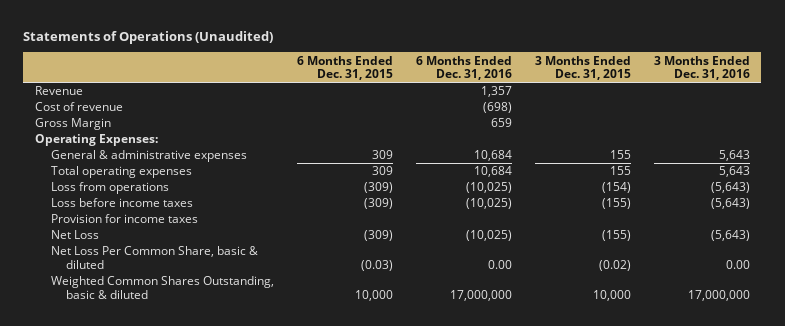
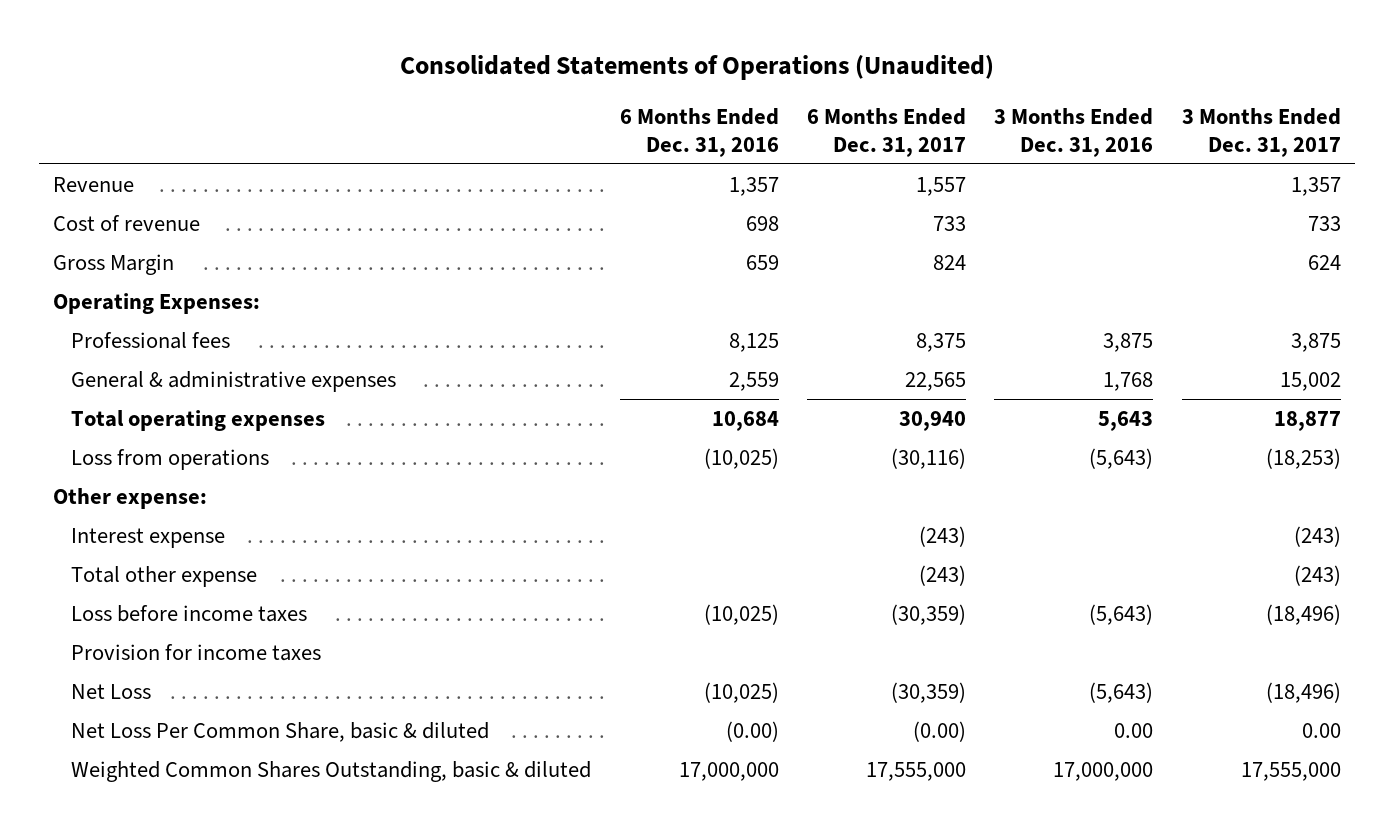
[23,30,274,44] Statements of Operations (Unaudited) -> [400,55,995,81] Consolidated Statements of Operations (Unaudited)
[296,55,393,81] 6 Months Ended Dec. 31, 2015 -> none
[534,55,631,81] 3 Months Ended Dec. 31, 2015 -> none
none -> [807,107,967,157] 6 Months Ended Dec. 31, 2017
none -> [1181,107,1341,157] 3 Months Ended Dec. 31, 2017
[482,102,512,114] (698) -> [745,216,779,232] 698
none -> [71,332,231,350] Professional fees
[473,150,512,162] 10,684 -> [728,372,779,392] 2,559
[718,150,750,162] 5,643 -> [1103,372,1154,392] 1,768
none -> [53,488,208,510] Other expense:
none -> [71,528,226,549] Interest expense
none -> [71,566,258,588] Total other expense
[487,259,512,269] 0.00 -> [725,721,779,743] (0.00)

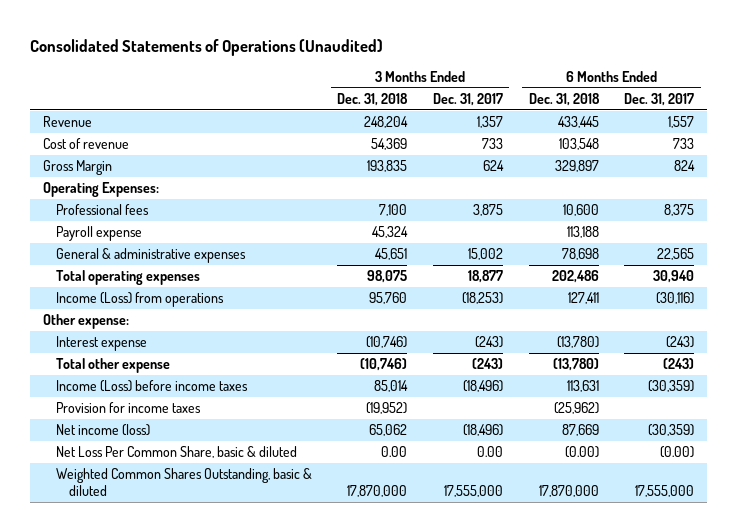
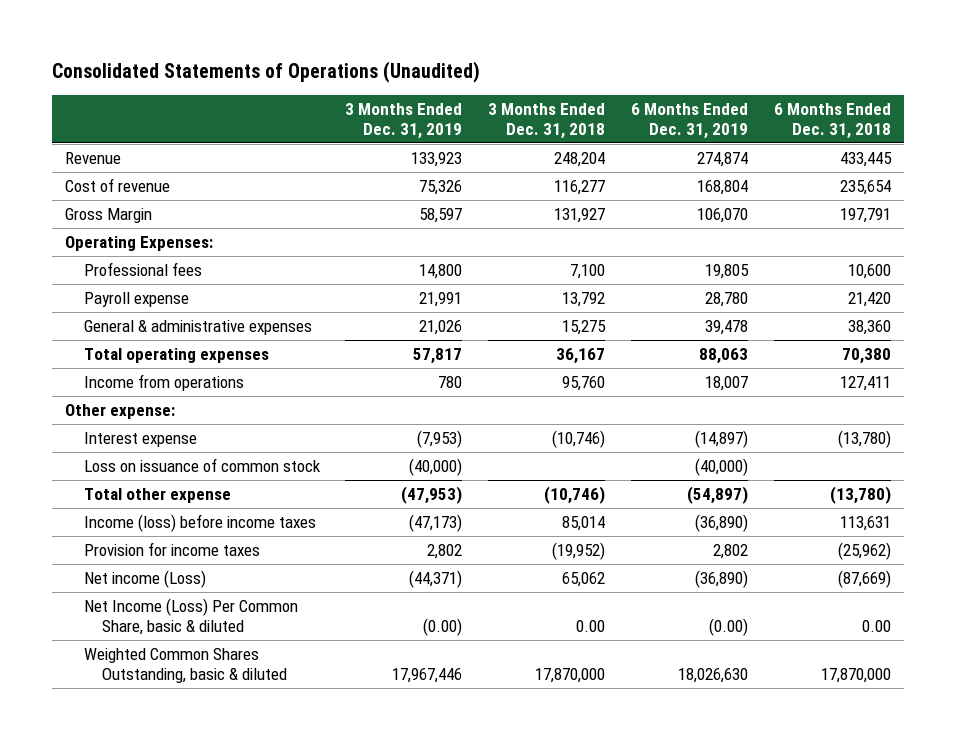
[433,93,504,107] Dec. 31, 2017 -> none
[624,93,695,107] Dec. 31, 2017 -> none
none -> [345,103,463,139] 3 Months Ended Dec. 31, 2019
none -> [631,103,749,139] 6 Months Ended Dec. 31, 2019
[371,138,408,151] 54,369 -> [554,180,606,196] 116,277
[558,138,599,151] 103,548 -> [839,180,891,196] 235,654
[367,160,408,173] 193,835 -> [554,208,606,224] 131,927
[554,160,599,173] 329,897 -> [839,208,891,224] 197,791
[372,226,409,239] 45,324 -> [562,292,606,308] 13,792
[566,226,599,239] 113,188 -> [847,292,891,308] 21,420
[375,248,408,261] 45,651 -> [562,320,607,336] 15,275
[561,248,599,261] 78,698 -> [847,320,891,336] 38,360
[367,270,408,284] 98,075 -> [556,348,606,365] 36,167
[551,270,599,284] 202,486 -> [841,348,891,365] 70,380
[55,292,224,308] Income (Loss) from operations -> [83,374,244,392] Income from operations
none -> [83,458,321,473] Loss on issuance of common stock
[55,380,248,393] Income (Loss) before income taxes -> [83,514,316,533] Income (loss) before income taxes
[55,424,150,437] Net income (loss) -> [83,570,206,589] Net income (Loss)
[561,424,599,437] 87,669 -> [837,570,891,589] (87,669)
[55,446,297,459] Net Loss Per Common Share, basic & diluted -> [83,598,298,635] Net Income (Loss) Per Common Share, basic & diluted
[564,446,599,459] (0.00) -> [861,619,891,632] 0.00

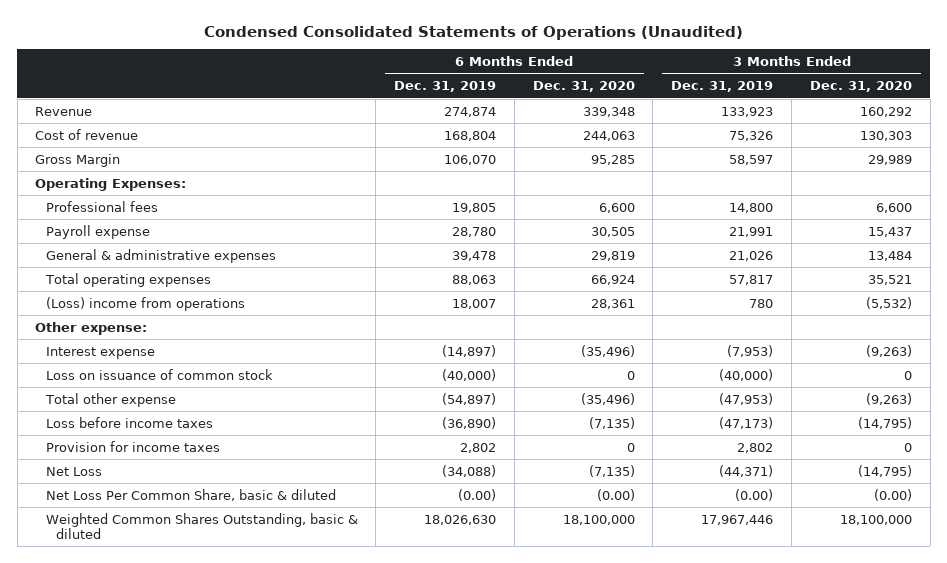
[52,61,481,84] Consolidated Statements of Operations (Unaudited) -> [203,25,743,40] Condensed Consolidated Statements of Operations (Unaudited)
[488,103,606,139] 3 Months Ended Dec. 31, 2018 -> none
[773,103,891,139] 6 Months Ended Dec. 31, 2018 -> none
none -> [532,81,635,93] Dec. 31, 2020
none -> [809,81,912,93] Dec. 31, 2020
[83,374,244,392] Income from operations -> [45,296,245,311] (Loss) income from operations
[83,514,316,533] Income (loss) before income taxes -> [45,416,213,428] Loss before income taxes
[83,570,206,589] Net income (Loss) -> [45,466,102,476] Net Loss
[695,570,749,589] (36,890) -> [442,464,497,477] (34,088)
[83,598,298,635] Net Income (Loss) Per Common Share, basic & diluted -> [45,488,336,501] Net Loss Per Common Share, basic & diluted

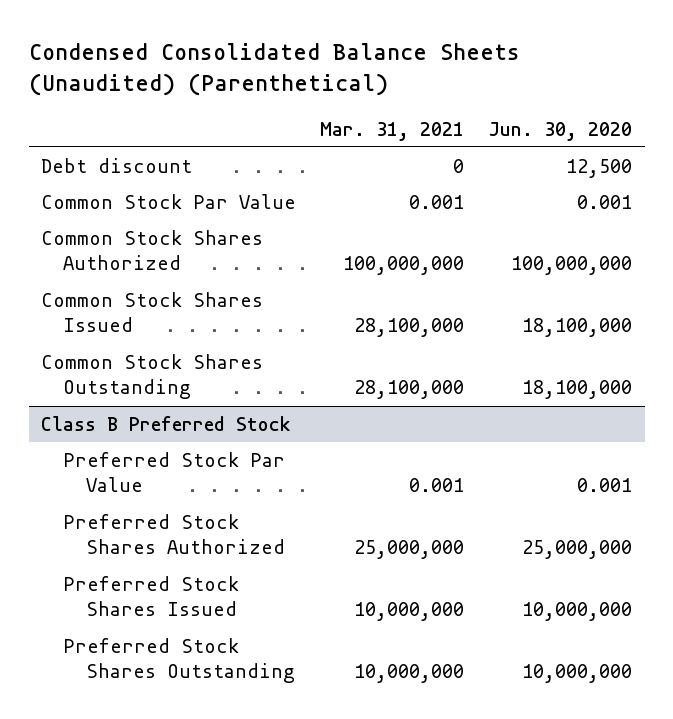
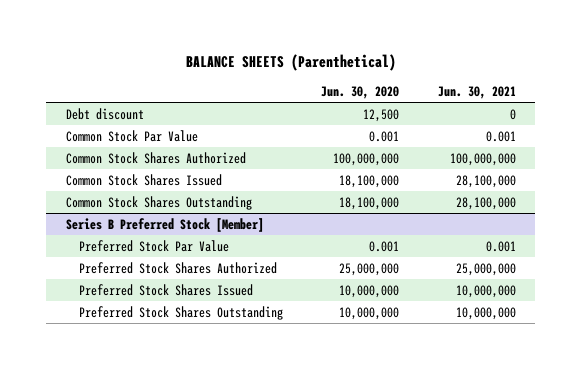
[28,42,520,96] Condensed Consolidated Balance Sheets (Unaudited) (Parenthetical) -> [185,53,396,71] BALANCE SHEETS (Parenthetical)
[320,121,465,141] Mar. 31, 2021 -> none
none -> [438,85,517,99] Jun. 30, 2021
[40,415,291,431] Class B Preferred Stock -> [65,217,264,232] Series B Preferred Stock [Member]

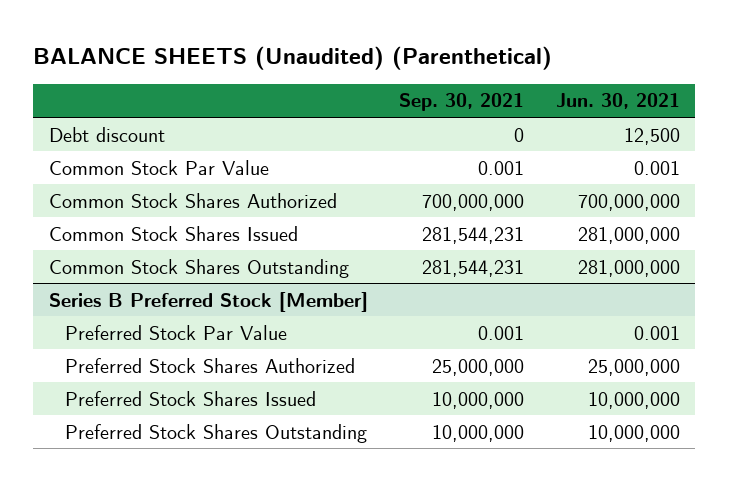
[185,53,396,71] BALANCE SHEETS (Parenthetical) -> [33,46,553,71] BALANCE SHEETS (Unaudited) (Parenthetical)
[321,85,400,99] Jun. 30, 2020 -> none
none -> [399,93,525,112] Sep. 30, 2021
[510,108,517,120] 0 -> [623,127,680,145] 12,500
[450,152,517,166] 100,000,000 -> [577,193,680,211] 700,000,000
[456,174,517,188] 28,100,000 -> [577,226,680,244] 281,000,000
[456,196,517,210] 28,100,000 -> [577,259,680,277] 281,000,000

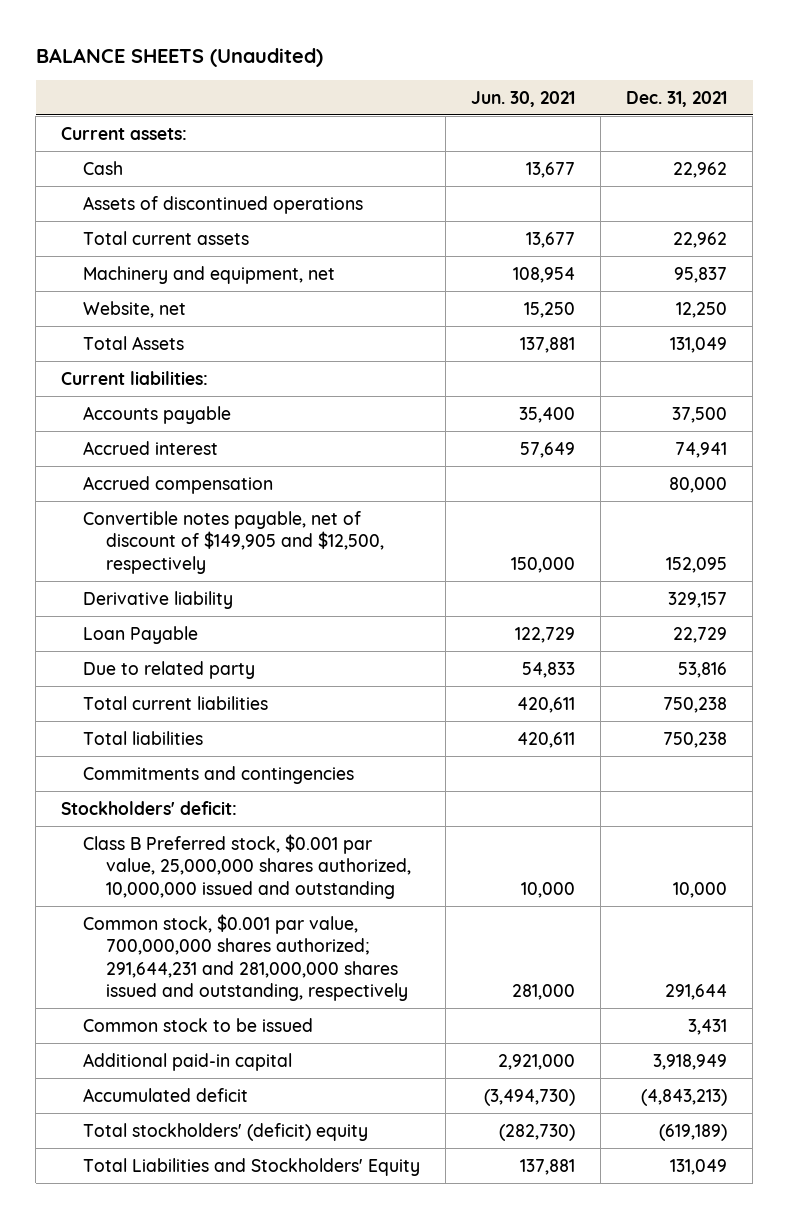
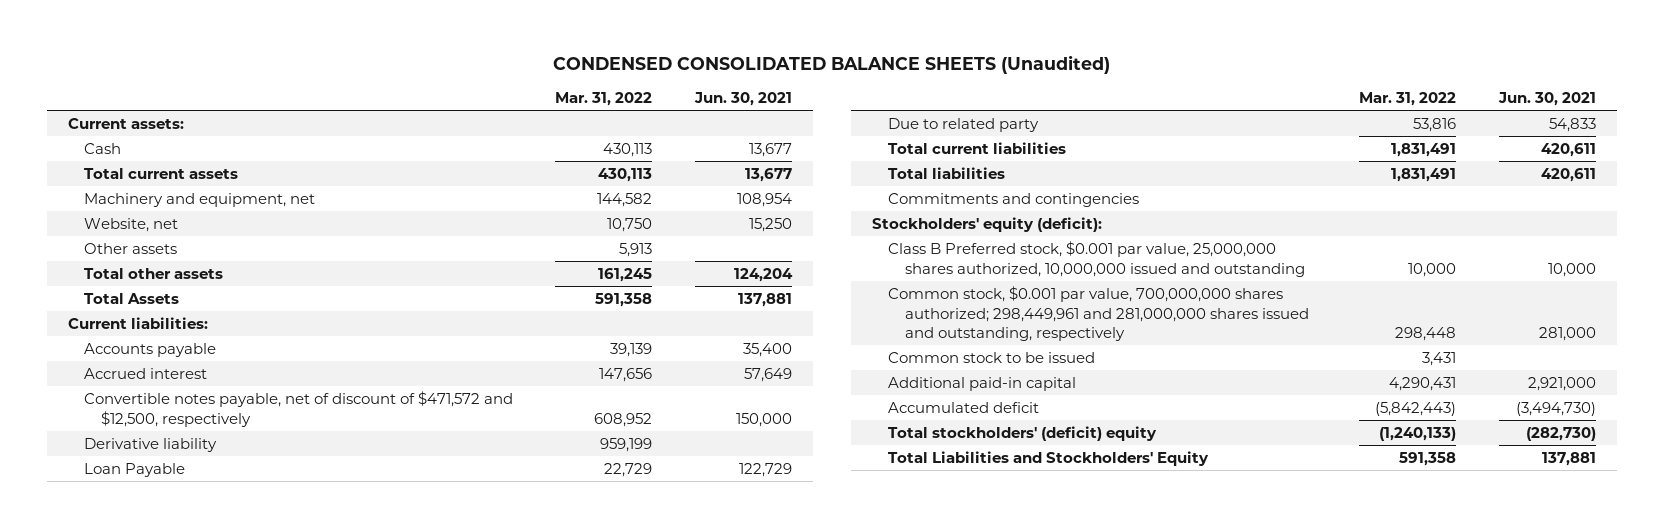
[35,47,323,67] BALANCE SHEETS (Unaudited) -> [552,55,1110,75] CONDENSED CONSOLIDATED BALANCE SHEETS (Unaudited)
[626,90,728,107] Dec. 31, 2021 -> none
none -> [555,92,653,107] Mar. 31, 2022
[83,195,364,214] Assets of discontinued operations -> none
none -> [84,242,178,254] Other assets
none -> [84,267,224,279] Total other assets
[83,475,274,494] Accrued compensation -> none
[83,510,384,574] Convertible notes payable, net of discount of $149,905 and $12,500, respectively -> [84,390,514,427] Convertible notes payable, net of discount of $471,572 and $12,500, respectively
[61,800,238,815] Stockholders' deficit: -> [871,216,1102,232] Stockholders' equity (deficit):
[83,913,408,1001] Common stock, $0.001 par value, 700,000,000 shares authorized; 291,644,231 and 281,000,000 shares issued and outstanding, respectively -> [888,285,1309,342] Common stock, $0.001 par value, 700,000,000 shares authorized; 298,449,961 and 281,000,000 shares issued and outstanding, respectively

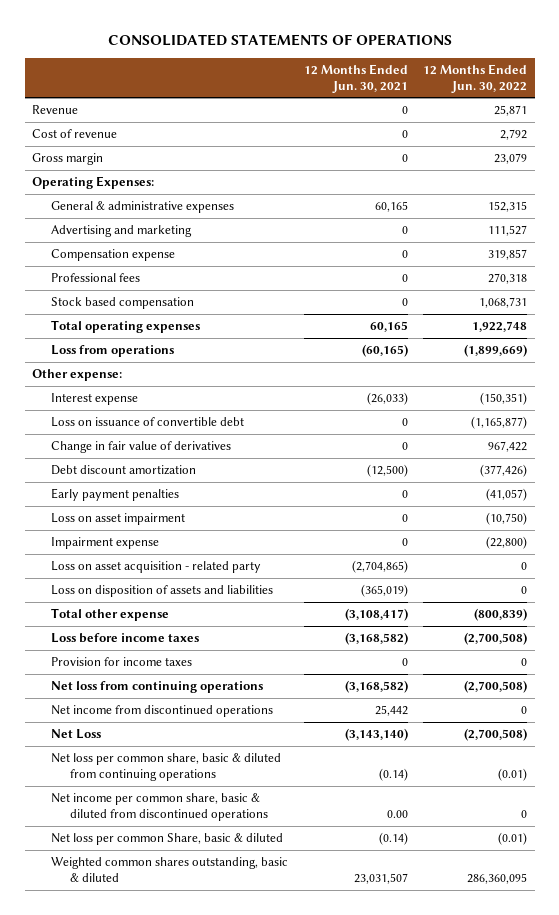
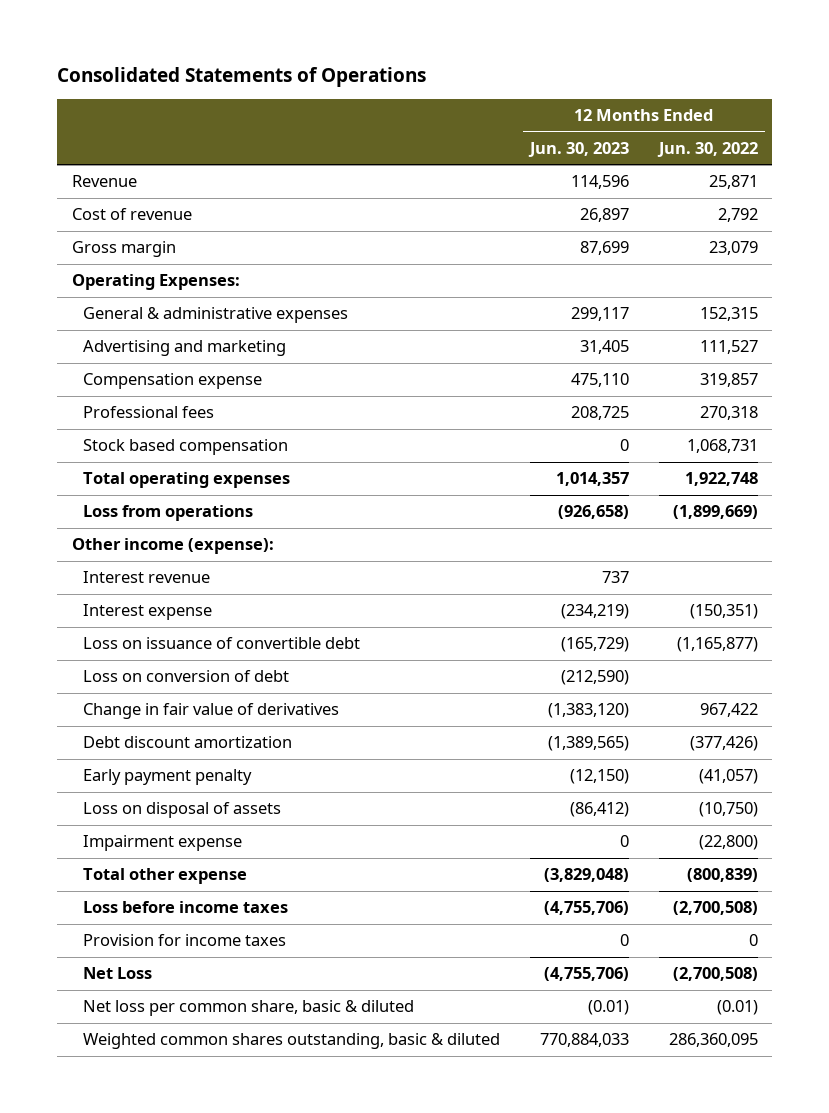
[107,33,452,46] CONSOLIDATED STATEMENTS OF OPERATIONS -> [56,67,426,88] Consolidated Statements of Operations
[303,63,408,93] 12 Months Ended Jun. 30, 2021 -> none
none -> [527,141,629,157] Jun. 30, 2023
[32,369,123,382] Other expense: -> [71,538,274,555] Other income (expense):
none -> [83,571,211,584] Interest revenue
none -> [83,670,290,683] Loss on conversion of debt
[51,488,180,502] Early payment penalties -> [83,769,253,786] Early payment penalty
[51,513,186,526] Loss on asset impairment -> [83,802,282,819] Loss on disposal of assets
[51,561,262,574] Loss on asset acquisition - related party -> none
[51,585,274,598] Loss on disposition of assets and liabilities -> none
[51,681,264,694] Net loss from continuing operations -> none
[51,705,274,718] Net income from discontinued operations -> none
[51,753,282,781] Net loss per common share, basic & diluted from continuing operations -> none
[51,793,269,821] Net income per common share, basic & diluted from discontinued operations -> none
[51,833,284,846] Net loss per common Share, basic & diluted -> [83,1000,415,1017] Net loss per common share, basic & diluted

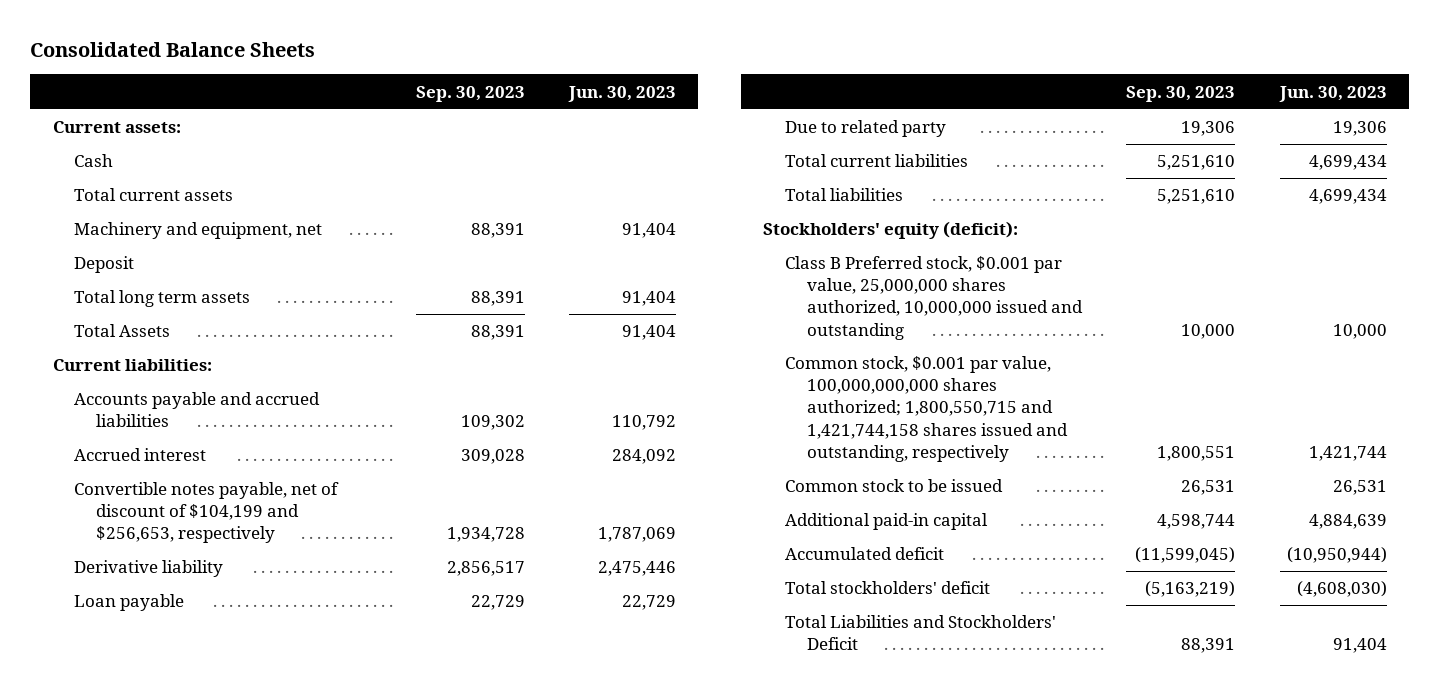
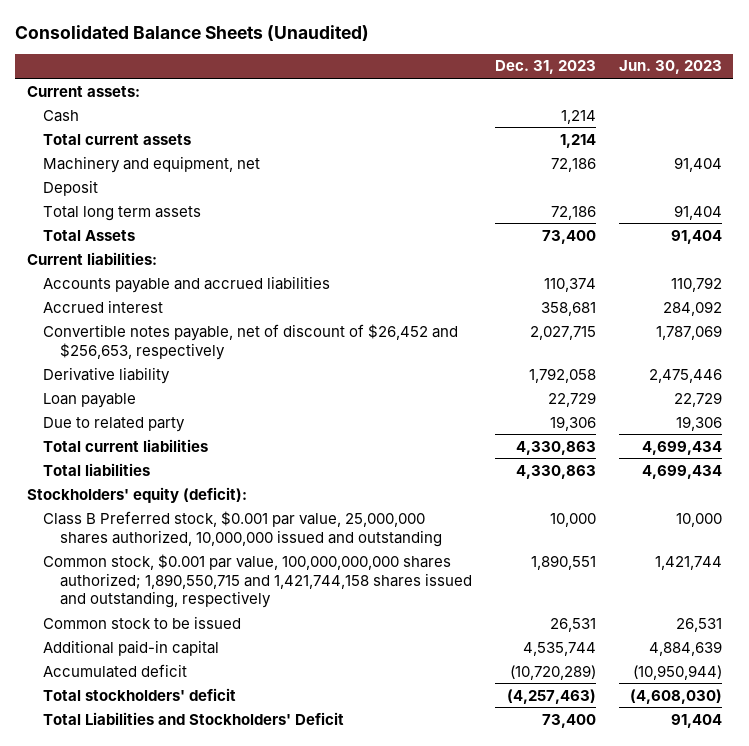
[30,42,316,58] Consolidated Balance Sheets -> [15,24,370,41] Consolidated Balance Sheets (Unaudited)
[415,85,525,102] Sep. 30, 2023 -> none
none -> [494,60,596,75] Dec. 31, 2023
[74,482,340,544] Convertible notes payable, net of discount of $104,199 and $256,653, respectively -> [43,323,459,360] Convertible notes payable, net of discount of $26,452 and $256,653, respectively
[785,356,1068,462] Common stock, $0.001 par value, 100,000,000,000 shares authorized; 1,800,550,715 and 1,421,744,158 shares issued and outstanding, respectively -> [43,553,472,609] Common stock, $0.001 par value, 100,000,000,000 shares authorized; 1,890,550,715 and 1,421,744,158 shares issued and outstanding, respectively

